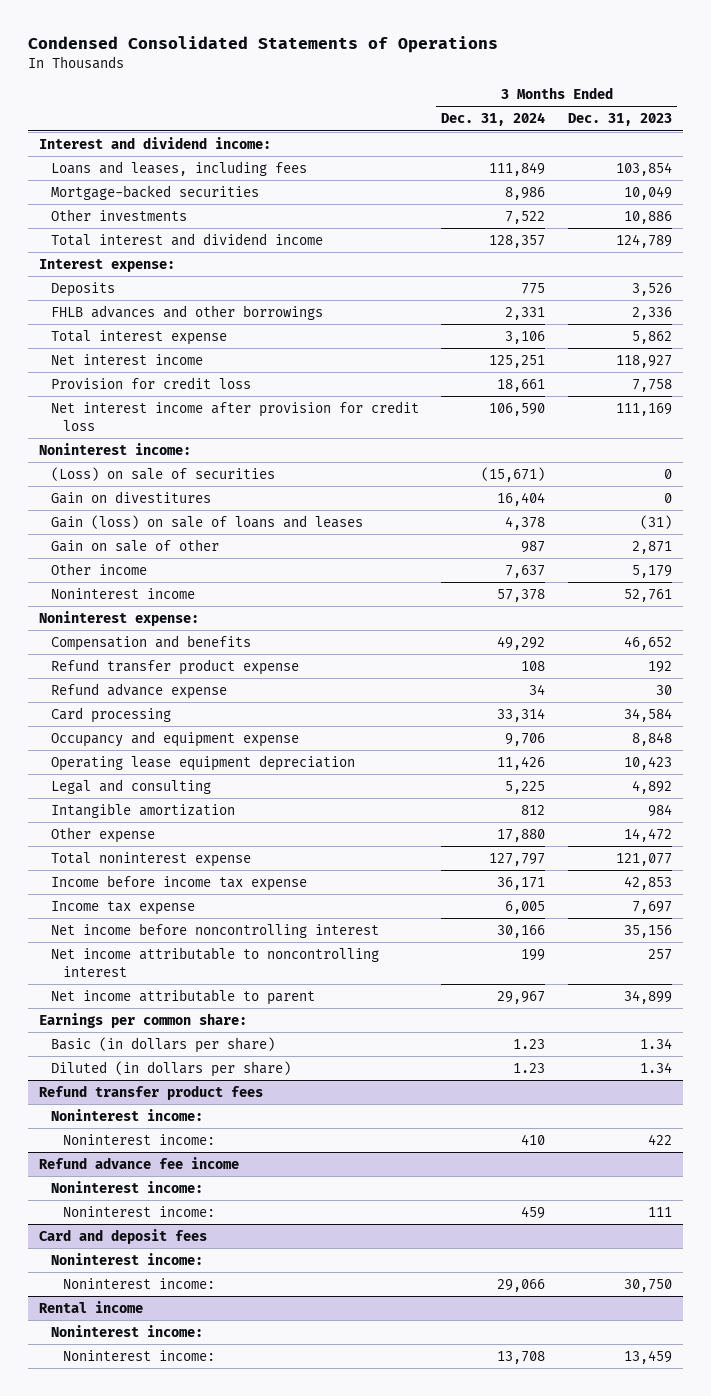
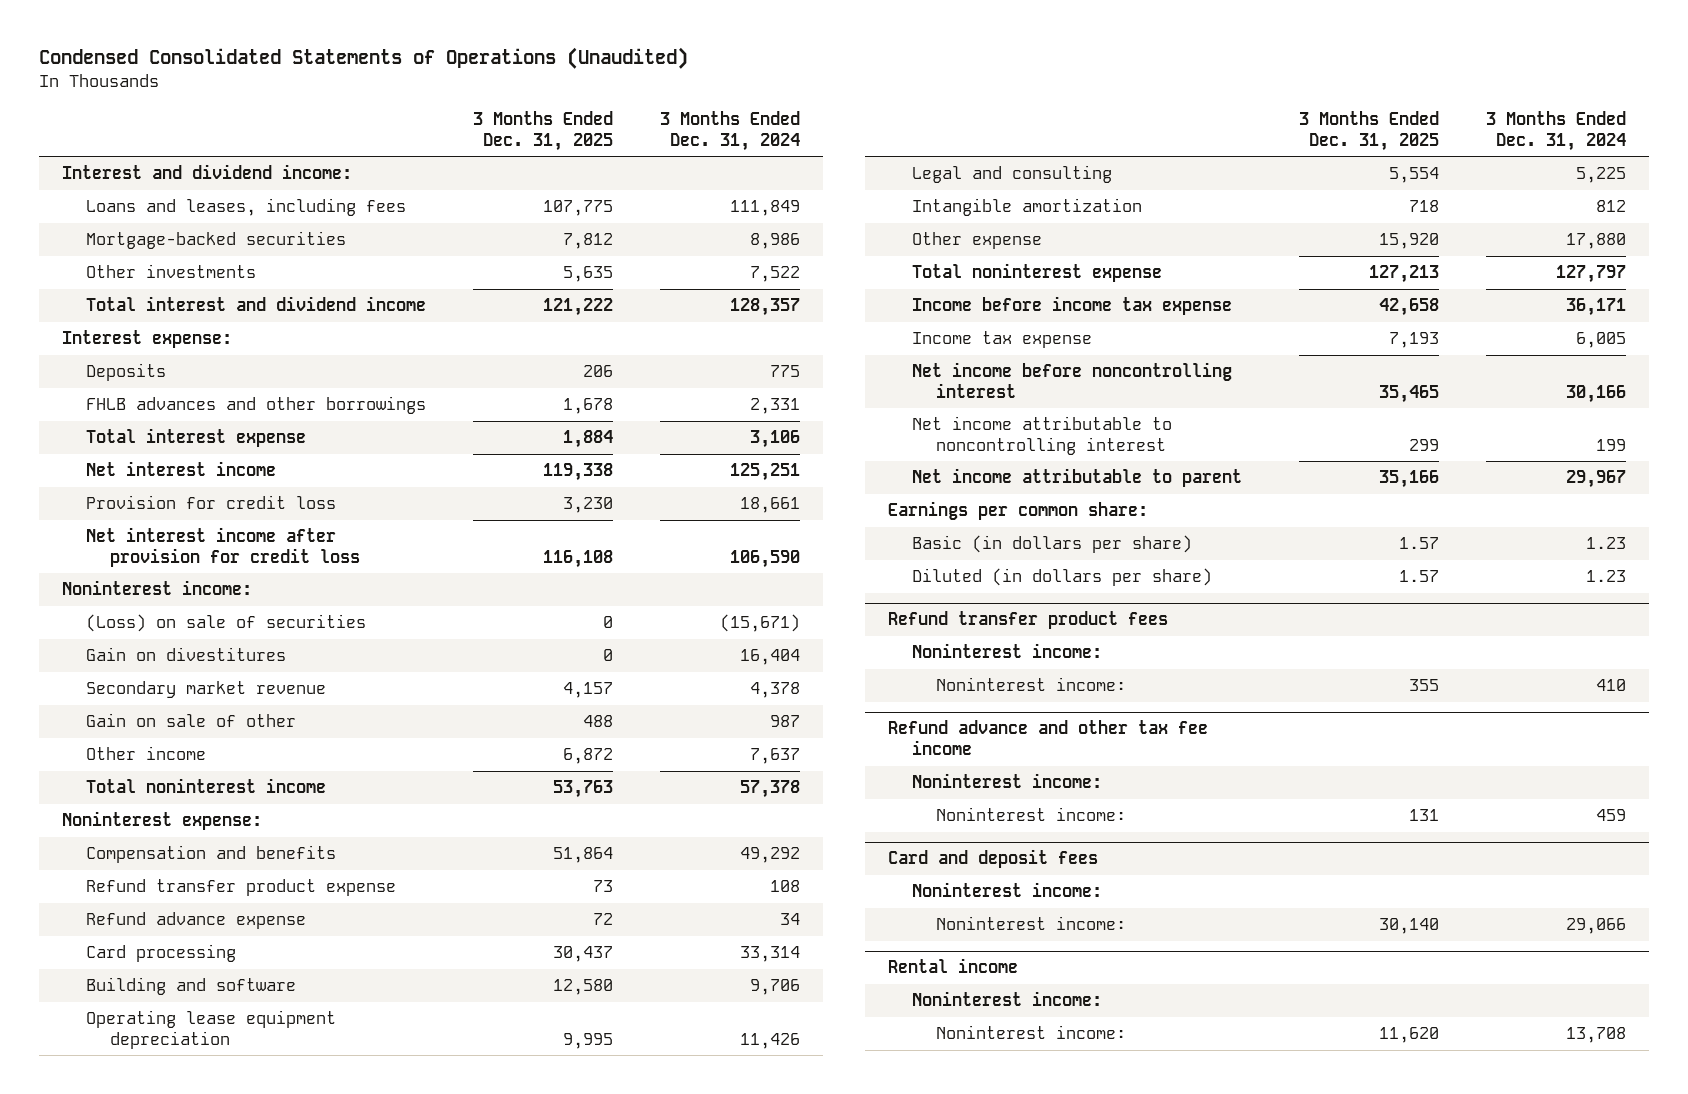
[28,36,499,54] Condensed Consolidated Statements of Operations -> [38,47,688,70] Condensed Consolidated Statements of Operations (Unaudited)
[567,113,672,127] Dec. 31, 2023 -> none
none -> [473,111,614,151] 3 Months Ended Dec. 31, 2025
[51,515,364,530] Gain (loss) on sale of loans and leases -> [86,681,327,699] Secondary market revenue
[51,588,196,600] Noninterest income -> [86,778,327,794] Total noninterest income
[51,731,300,748] Occupancy and equipment expense -> [86,977,297,996] Building and software
[39,1157,240,1170] Refund advance fee income -> [888,720,1209,756] Refund advance and other tax fee income

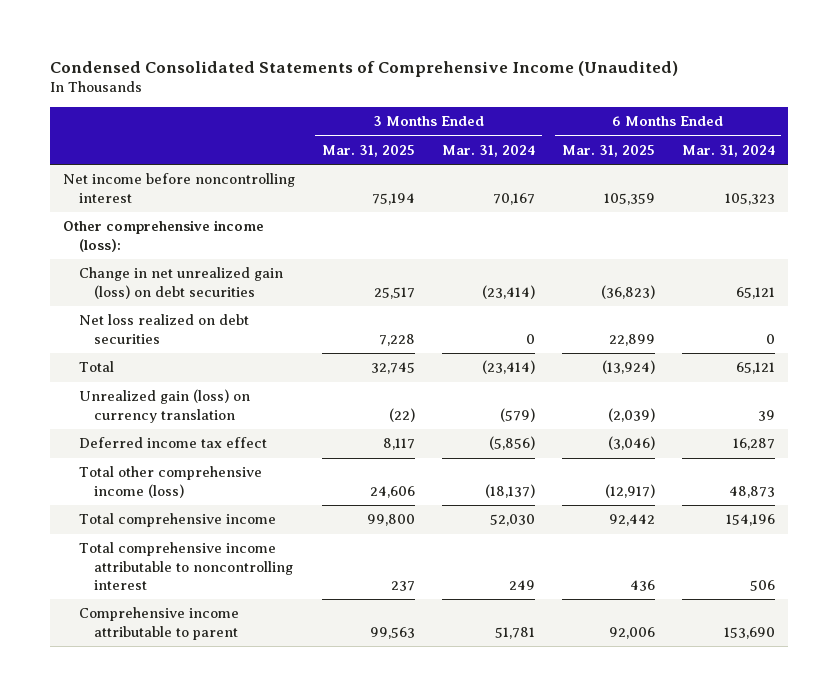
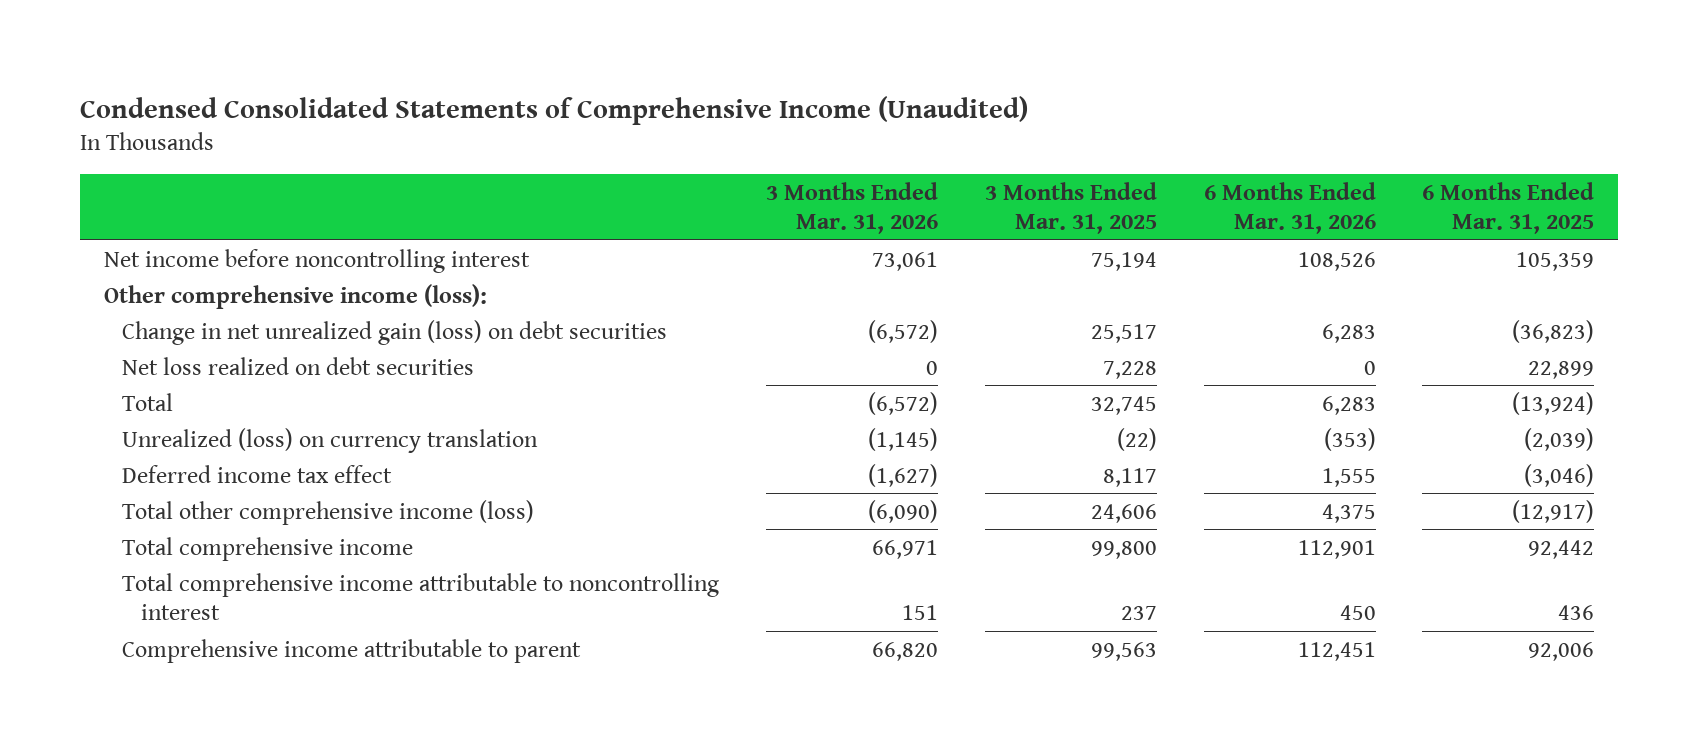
[442,144,536,157] Mar. 31, 2024 -> none
[681,144,775,157] Mar. 31, 2024 -> none
none -> [766,181,939,235] 3 Months Ended Mar. 31, 2026
none -> [1203,181,1376,235] 6 Months Ended Mar. 31, 2026
[78,389,250,423] Unrealized gain (loss) on currency translation -> [122,427,539,453] Unrealized (loss) on currency translation

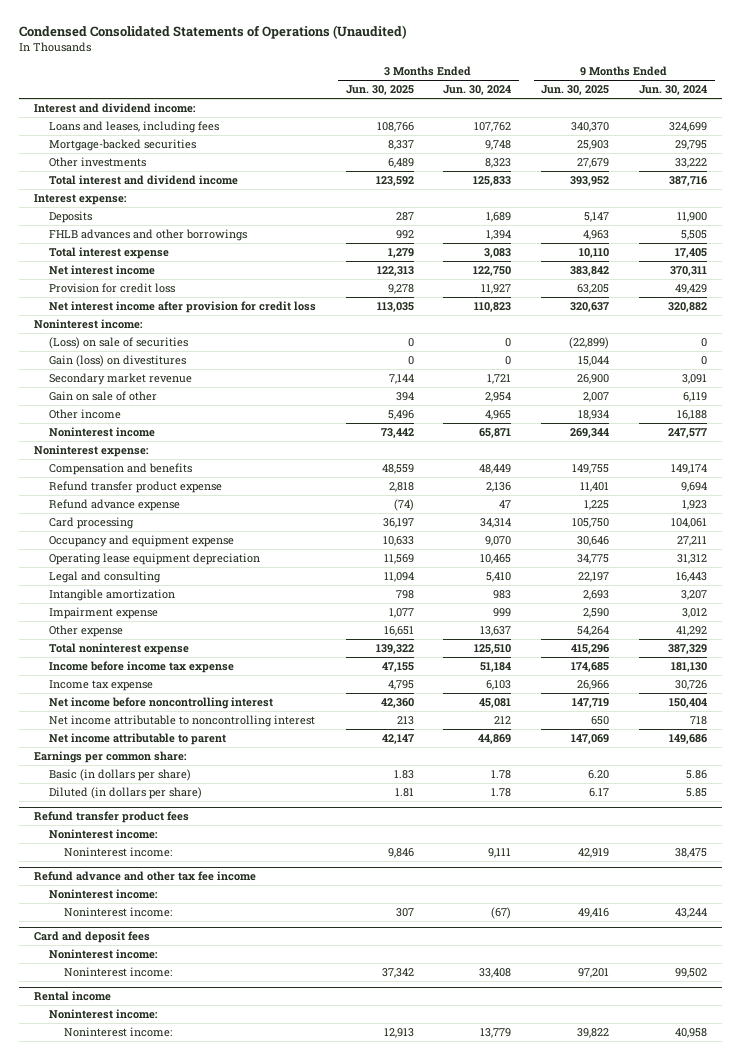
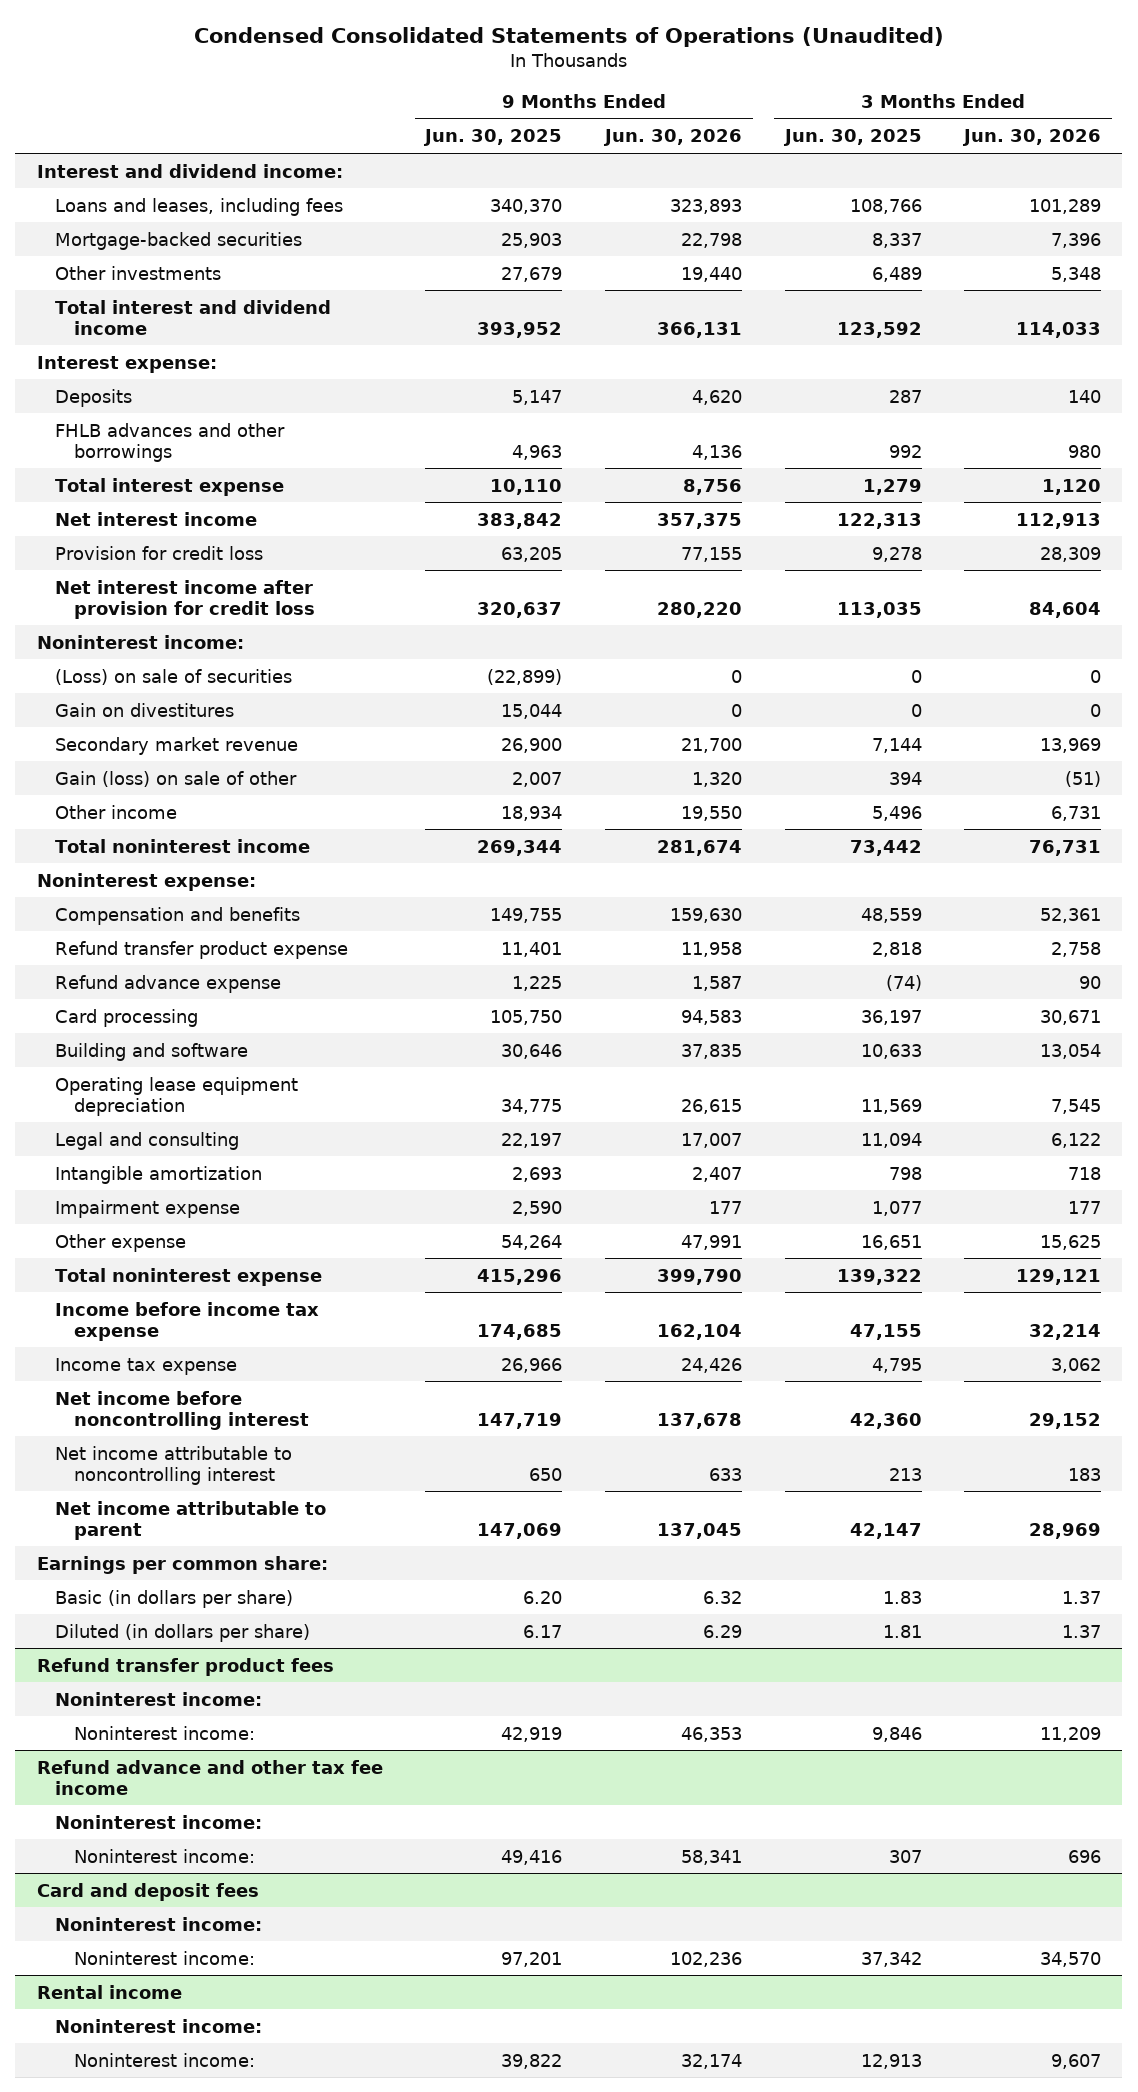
[443,85,512,96] Jun. 30, 2024 -> none
[639,85,708,96] Jun. 30, 2024 -> none
none -> [602,129,742,147] Jun. 30, 2026
none -> [962,129,1102,147] Jun. 30, 2026
[48,354,186,367] Gain (loss) on divestitures -> [55,702,235,717] Gain on divestitures
[48,390,157,401] Gain on sale of other -> [55,770,298,787] Gain (loss) on sale of other
[48,426,155,437] Noninterest income -> [55,838,311,853] Total noninterest income
[48,534,234,547] Occupancy and equipment expense -> [55,1042,249,1061] Building and software

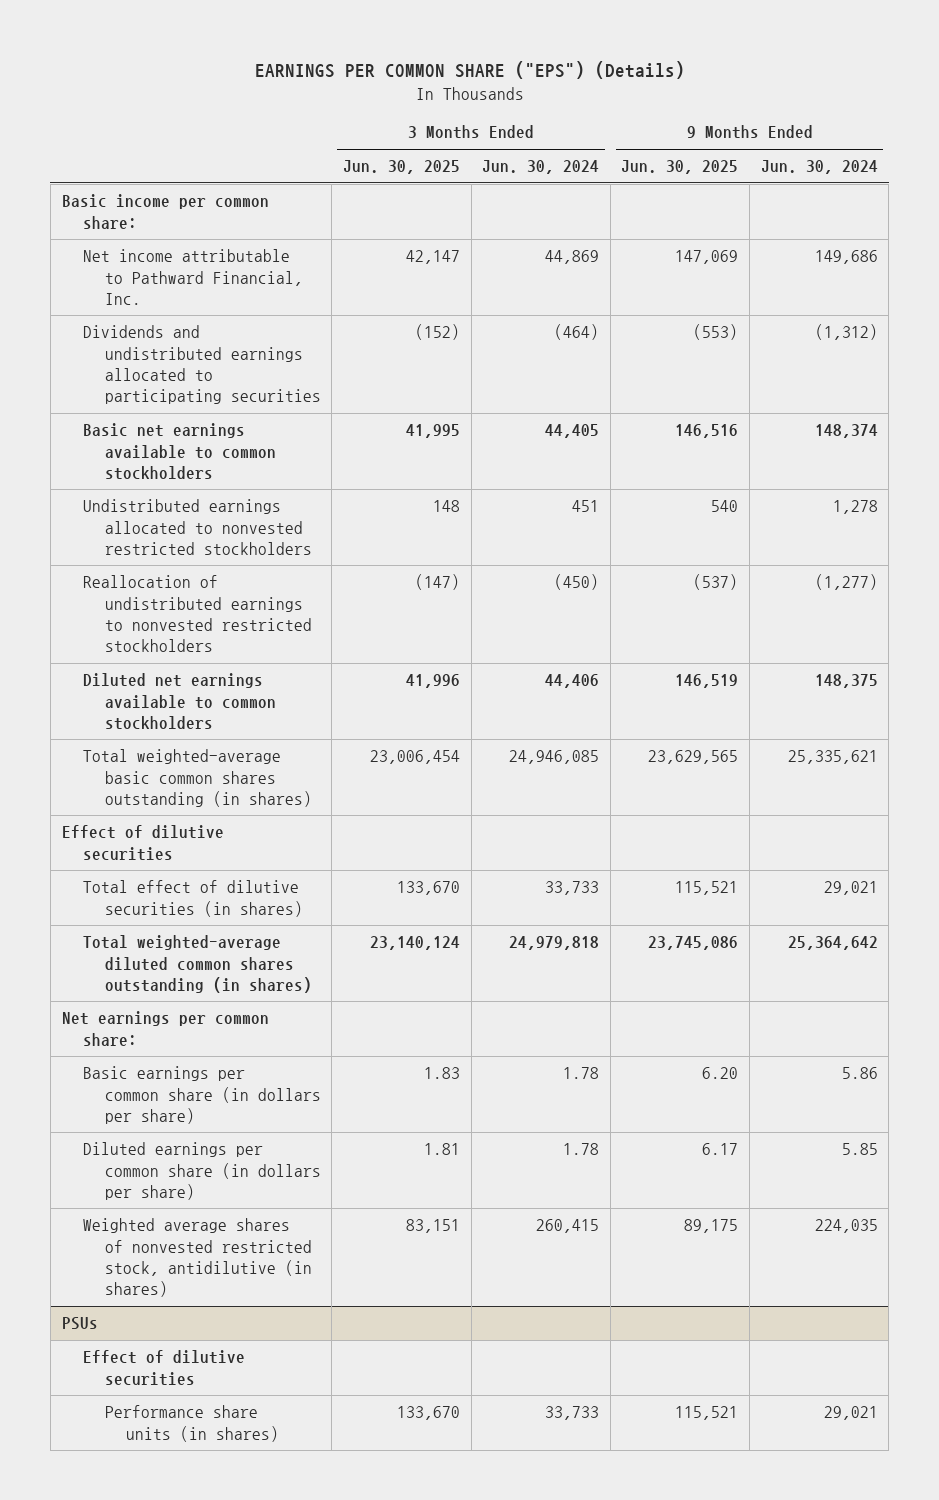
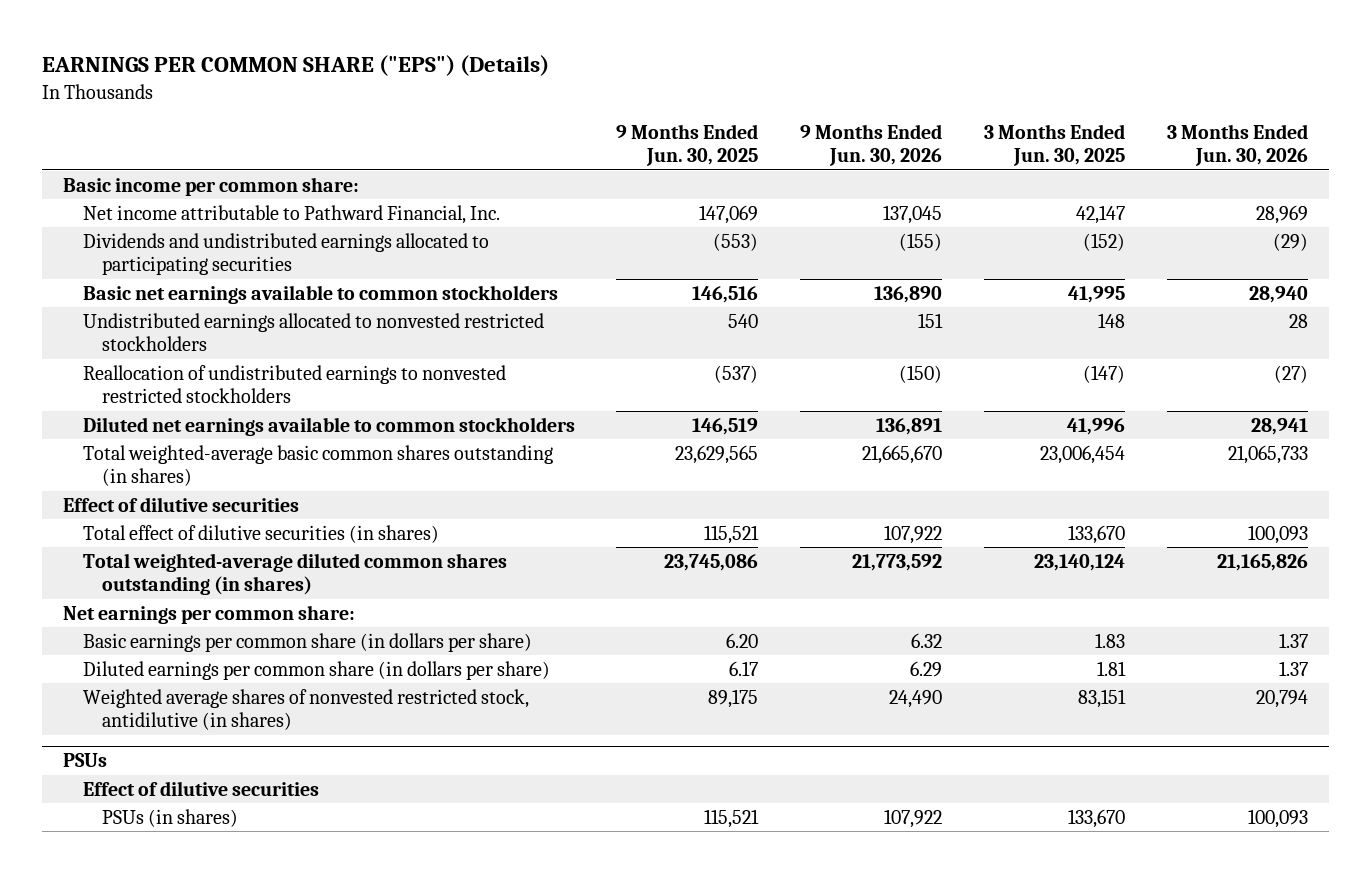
[482,160,600,175] Jun. 30, 2024 -> none
[760,160,878,175] Jun. 30, 2024 -> none
none -> [800,123,943,167] 9 Months Ended Jun. 30, 2026
none -> [1167,123,1309,167] 3 Months Ended Jun. 30, 2026
[104,1405,280,1442] Performance share units (in shares) -> [102,808,239,827] PSUs (in shares)

